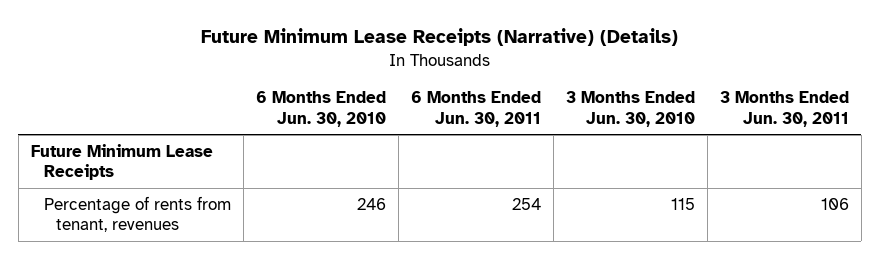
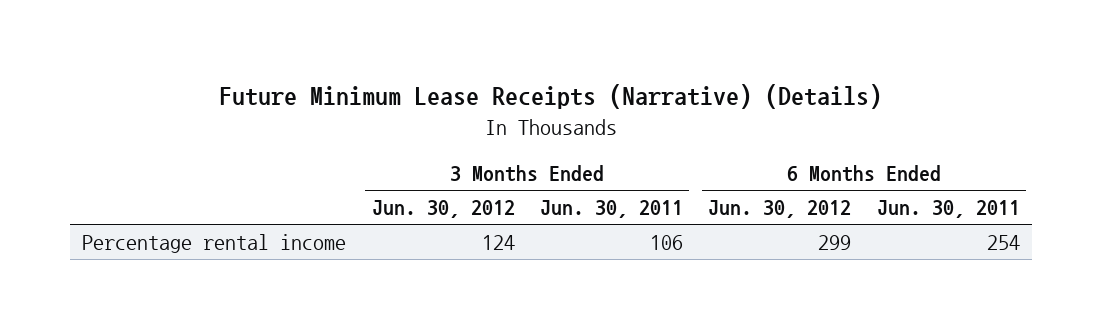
[255,91,386,128] 6 Months Ended Jun. 30, 2010 -> none
[565,91,695,128] 3 Months Ended Jun. 30, 2010 -> none
none -> [371,200,515,219] Jun. 30, 2012
none -> [708,200,852,219] Jun. 30, 2012
[30,143,213,181] Future Minimum Lease Receipts -> none
[43,195,231,233] Percentage of rents from tenant, revenues -> [82,234,347,254] Percentage rental income

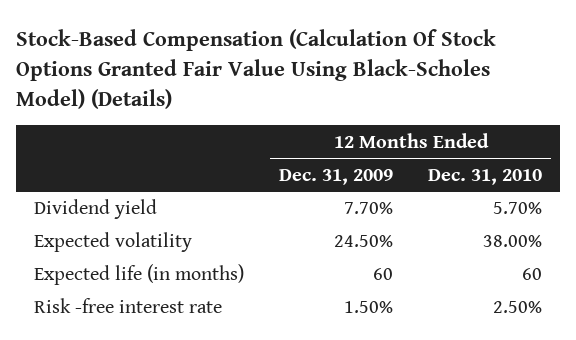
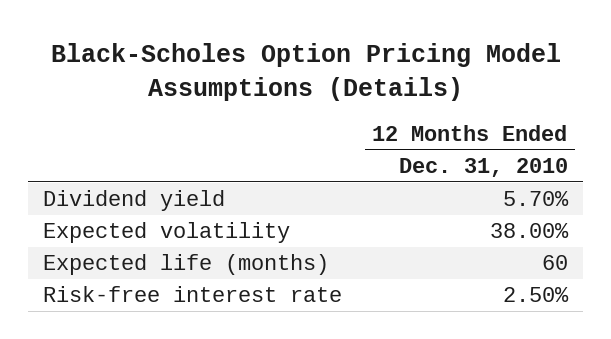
[16,29,497,110] Stock-Based Compensation (Calculation Of Stock Options Granted Fair Value Using Black-Scholes Model) (Details) -> [50,43,561,102] Black-Scholes Option Pricing Model Assumptions (Details)
[279,168,394,185] Dec. 31, 2009 -> none
[33,264,244,286] Expected life (in months) -> [43,254,330,276] Expected life (months)
[33,298,222,314] Risk -free interest rate -> [43,286,343,303] Risk-free interest rate

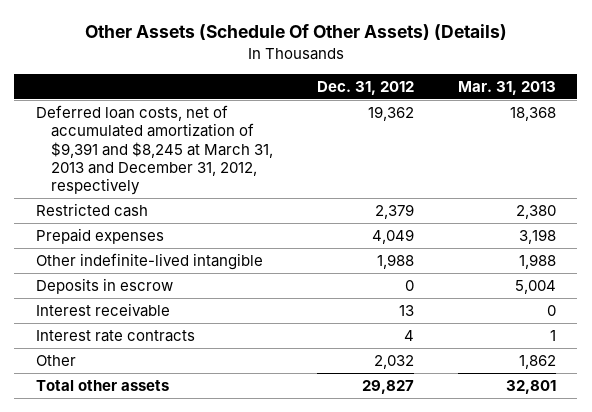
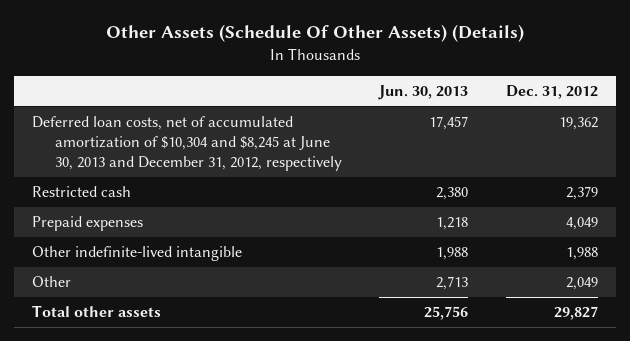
[457,80,556,95] Mar. 31, 2013 -> none
none -> [378,84,469,100] Jun. 30, 2013
[36,104,274,196] Deferred loan costs, net of accumulated amortization of $9,391 and $8,245 at March 31, 2013 and December 31, 2012, respectively -> [32,116,343,172] Deferred loan costs, net of accumulated amortization of $10,304 and $8,245 at June 30, 2013 and December 31, 2012, respectively
[36,277,174,294] Deposits in escrow -> none
[36,302,171,317] Interest receivable -> none
[36,329,196,342] Interest rate contracts -> none
[374,354,415,369] 2,032 -> [565,277,598,291] 2,049

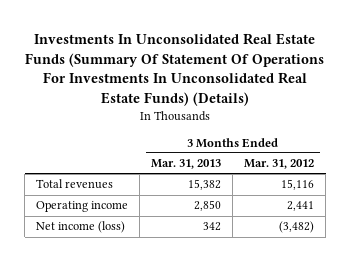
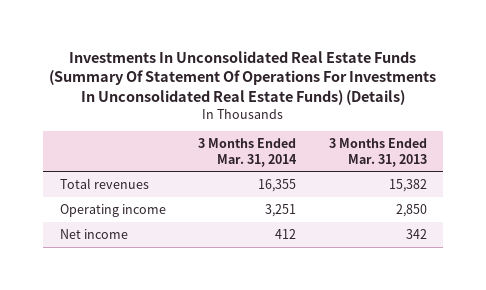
[244,159,315,170] Mar. 31, 2012 -> none
none -> [198,137,298,167] 3 Months Ended Mar. 31, 2014
[36,221,126,234] Net income (loss) -> [59,228,128,239] Net income

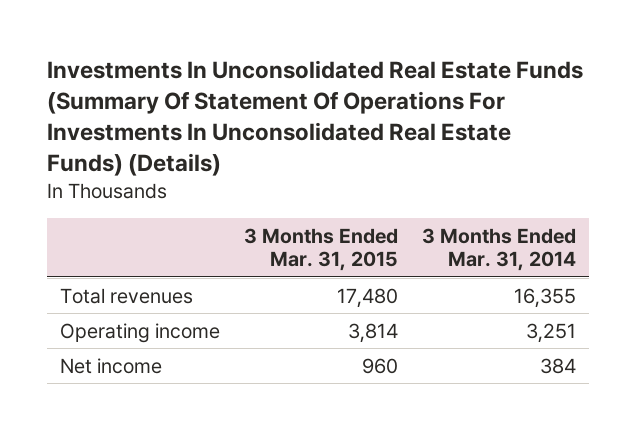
[328,137,427,167] 3 Months Ended Mar. 31, 2013 -> none
none -> [243,228,398,272] 3 Months Ended Mar. 31, 2015
[275,228,297,239] 412 -> [540,357,577,374] 384

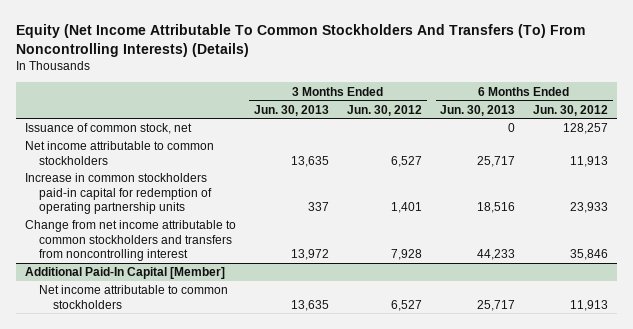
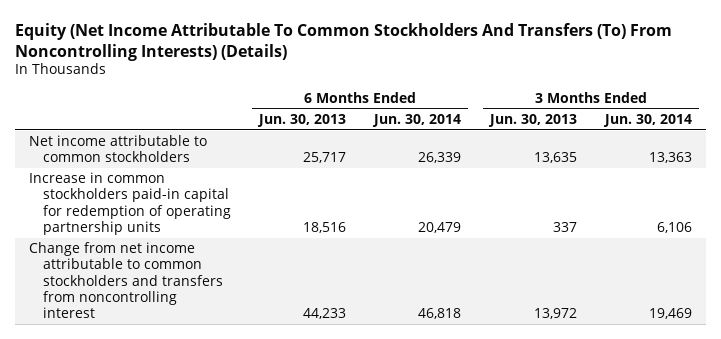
[347,104,423,116] Jun. 30, 2012 -> none
[533,104,609,116] Jun. 30, 2012 -> none
none -> [372,113,462,127] Jun. 30, 2014
none -> [603,113,693,127] Jun. 30, 2014
[24,123,192,135] Issuance of common stock, net -> none
[24,267,225,280] Additional Paid-In Capital [Member] -> none
[39,285,229,309] Net income attributable to common stockholders -> none

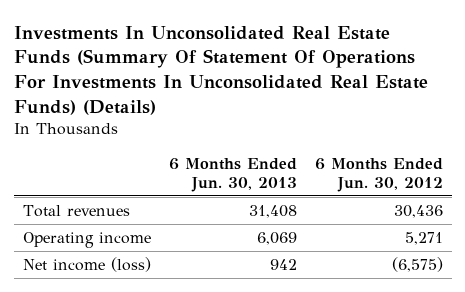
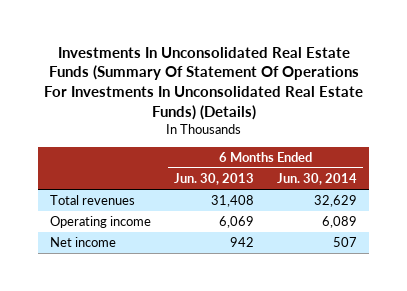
[314,158,443,192] 6 Months Ended Jun. 30, 2012 -> none
none -> [277,173,358,186] Jun. 30, 2014
[22,256,151,272] Net income (loss) -> [49,237,116,248] Net income

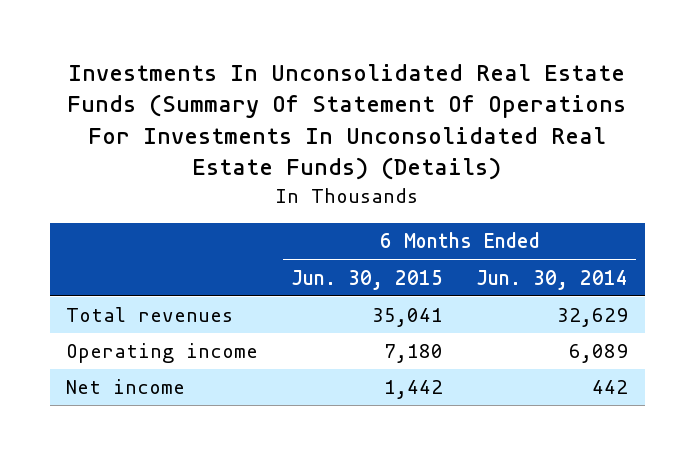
[174,173,255,186] Jun. 30, 2013 -> none
none -> [291,269,444,290] Jun. 30, 2015
[333,237,358,248] 507 -> [592,380,629,395] 442

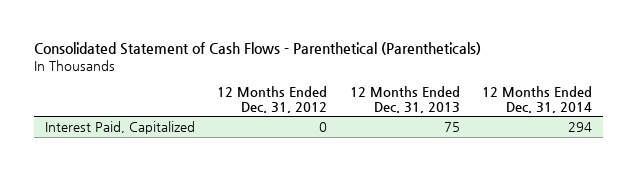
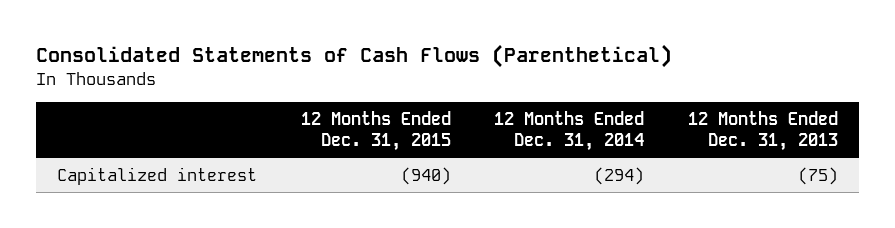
[34,42,482,56] Consolidated Statement of Cash Flows - Parenthetical (Parentheticals) -> [35,44,672,69] Consolidated Statements of Cash Flows (Parenthetical)
[217,85,328,113] 12 Months Ended Dec. 31, 2012 -> none
none -> [300,111,451,152] 12 Months Ended Dec. 31, 2015
[45,121,196,135] Interest Paid, Capitalized -> [57,167,258,186] Capitalized interest
[443,122,460,133] 75 -> [797,167,838,186] (75)
[567,122,592,133] 294 -> [594,167,645,186] (294)

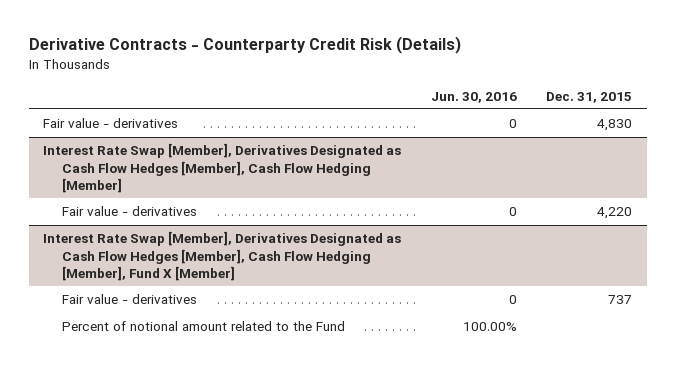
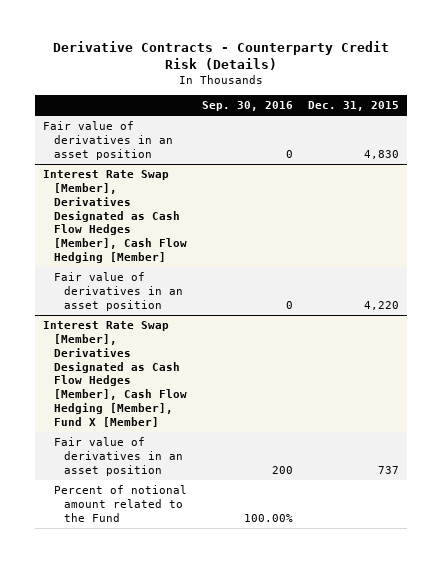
[430,91,517,103] Jun. 30, 2016 -> none
none -> [201,101,293,112] Sep. 30, 2016
[43,118,179,129] Fair value - derivatives -> [42,121,173,160] Fair value of derivatives in an asset position
[62,206,198,217] Fair value - derivatives -> [53,272,184,311] Fair value of derivatives in an asset position
[62,294,198,305] Fair value - derivatives -> [53,437,184,476] Fair value of derivatives in an asset position

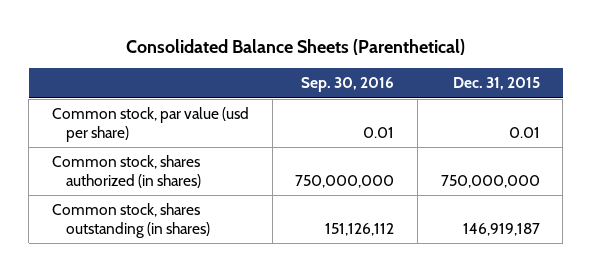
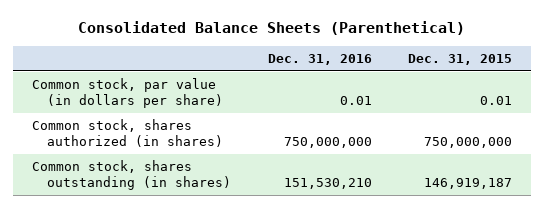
[301,77,395,93] Sep. 30, 2016 -> none
none -> [267,54,372,66] Dec. 31, 2016
[51,107,249,142] Common stock, par value (usd per share) -> [31,78,224,109] Common stock, par value (in dollars per share)

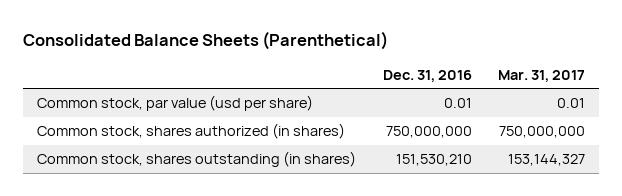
[408,54,513,66] Dec. 31, 2015 -> none
none -> [498,69,586,82] Mar. 31, 2017
[31,78,224,109] Common stock, par value (in dollars per share) -> [36,95,313,112] Common stock, par value (usd per share)

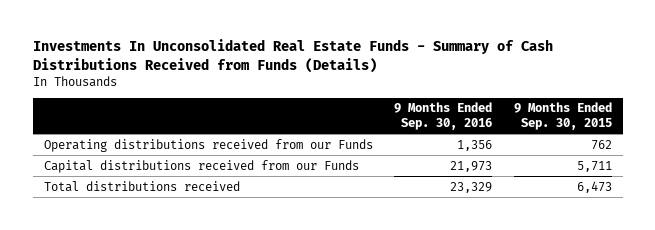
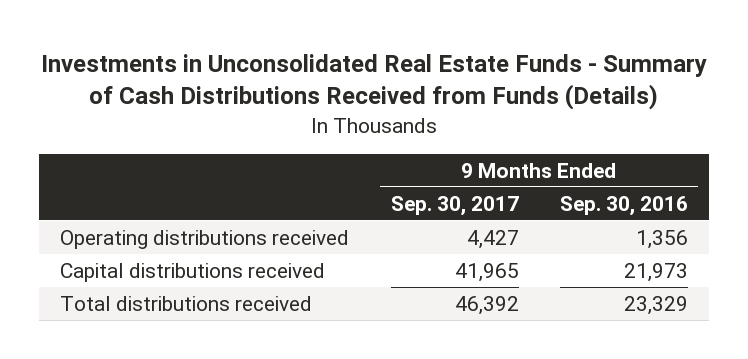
[32,39,553,73] Investments In Unconsolidated Real Estate Funds - Summary of Cash Distributions Received from Funds (Details) -> [41,53,708,111] Investments in Unconsolidated Real Estate Funds - Summary of Cash Distributions Received from Funds (Details)
[513,102,612,130] 9 Months Ended Sep. 30, 2015 -> none
none -> [390,195,519,216] Sep. 30, 2017
[43,138,373,152] Operating distributions received from our Funds -> [60,229,350,249] Operating distributions received
[43,159,359,173] Capital distributions received from our Funds -> [60,262,326,282] Capital distributions received

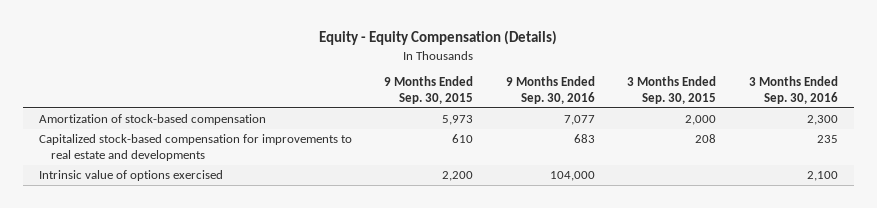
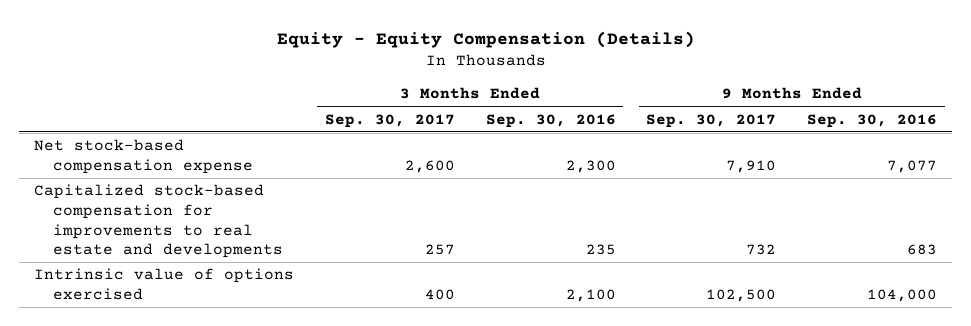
[384,76,474,105] 9 Months Ended Sep. 30, 2015 -> none
[627,76,717,105] 3 Months Ended Sep. 30, 2015 -> none
none -> [325,113,456,128] Sep. 30, 2017
none -> [646,113,777,128] Sep. 30, 2017
[38,113,266,125] Amortization of stock-based compensation -> [34,139,253,174] Net stock-based compensation expense

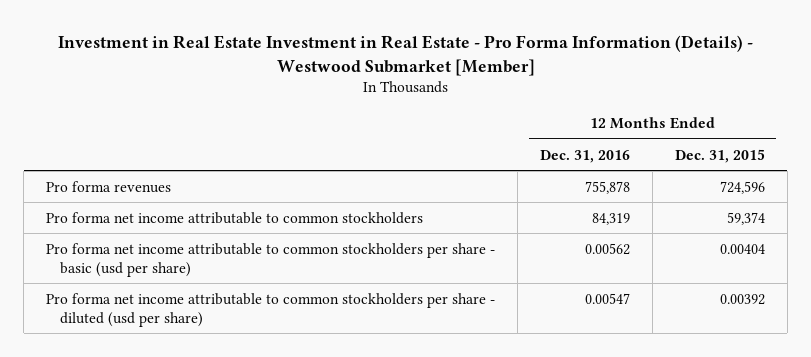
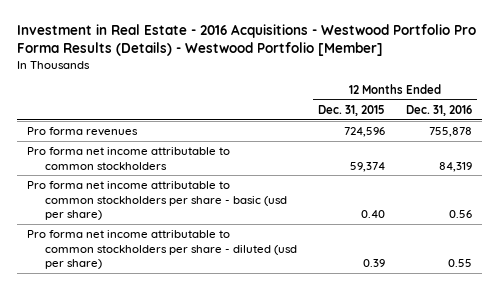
[57,34,753,76] Investment in Real Estate Investment in Real Estate - Pro Forma Information (Details) - Westwood Submarket [Member] -> [16,23,476,56] Investment in Real Estate - 2016 Acquisitions - Westwood Portfolio Pro Forma Results (Details) - Westwood Portfolio [Member]
[585,242,631,255] 0.00562 -> [448,210,472,219] 0.56
[719,243,765,254] 0.00404 -> [360,210,385,219] 0.40
[585,292,631,304] 0.00547 -> [447,259,472,268] 0.55
[719,293,765,305] 0.00392 -> [362,259,385,268] 0.39

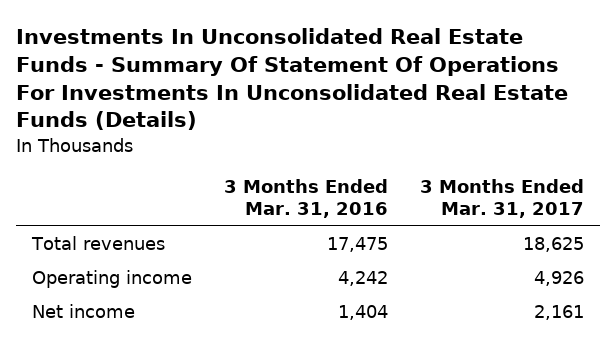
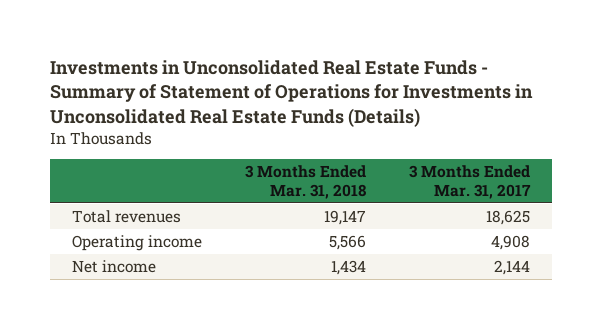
[15,27,568,131] Investments In Unconsolidated Real Estate Funds - Summary Of Statement Of Operations For Investments In Unconsolidated Real Estate Funds (Details) -> [49,60,533,127] Investments in Unconsolidated Real Estate Funds - Summary of Statement of Operations for Investments in Unconsolidated Real Estate Funds (Details)
[224,179,389,218] 3 Months Ended Mar. 31, 2016 -> none
none -> [244,165,366,200] 3 Months Ended Mar. 31, 2018
[534,270,585,286] 4,926 -> [491,234,531,250] 4,908
[534,304,585,320] 2,161 -> [494,259,531,275] 2,144

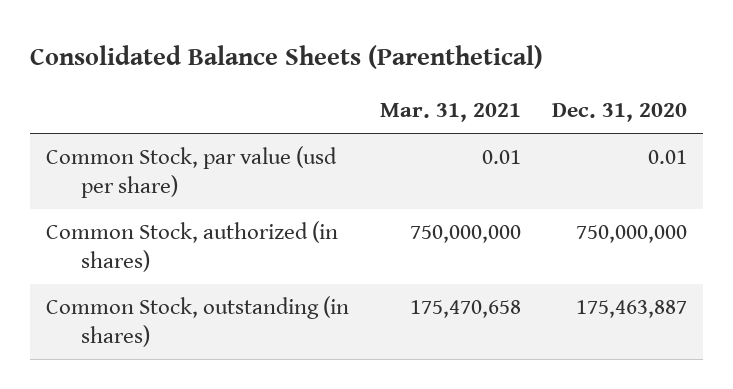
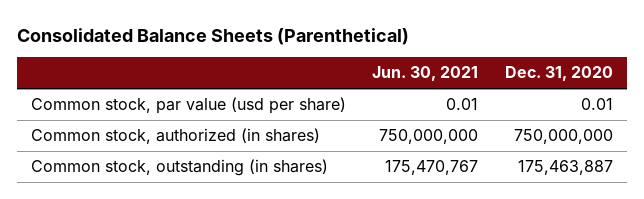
[380,103,522,123] Mar. 31, 2021 -> none
none -> [372,66,479,82] Jun. 30, 2021
[45,145,337,198] Common Stock, par value (usd per share) -> [30,97,346,115] Common stock, par value (usd per share)
[45,220,338,272] Common Stock, authorized (in shares) -> [30,128,320,145] Common stock, authorized (in shares)
[45,295,349,347] Common Stock, outstanding (in shares) -> [30,159,328,177] Common stock, outstanding (in shares)

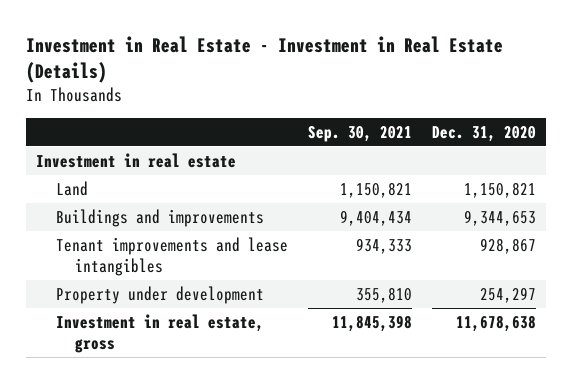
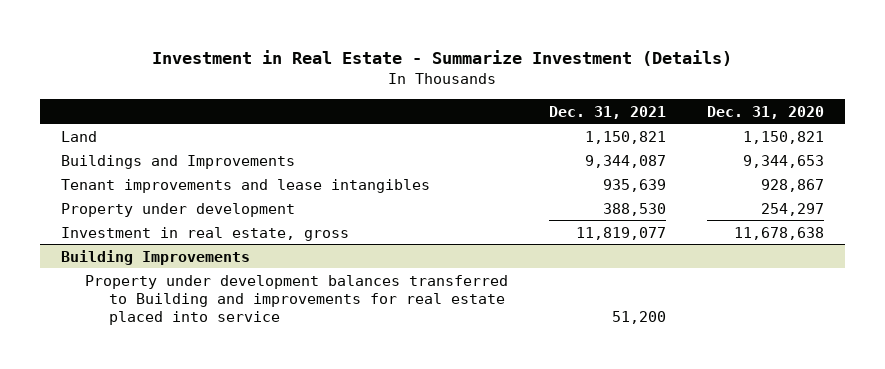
[26,36,504,84] Investment in Real Estate - Investment in Real Estate (Details) -> [152,49,733,66] Investment in Real Estate - Summarize Investment (Details)
[307,125,412,142] Sep. 30, 2021 -> none
none -> [548,105,666,119] Dec. 31, 2021
[36,152,237,168] Investment in real estate -> none
[55,208,264,227] Buildings and improvements -> [60,154,295,169] Buildings and Improvements
none -> [60,249,250,265] Building Improvements
none -> [84,274,508,326] Property under development balances transferred to Building and improvements for real estate placed into service

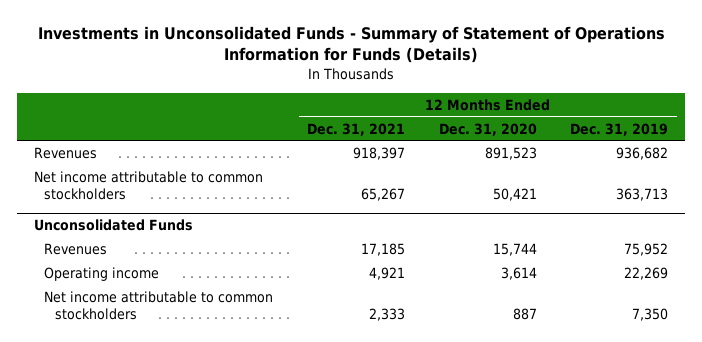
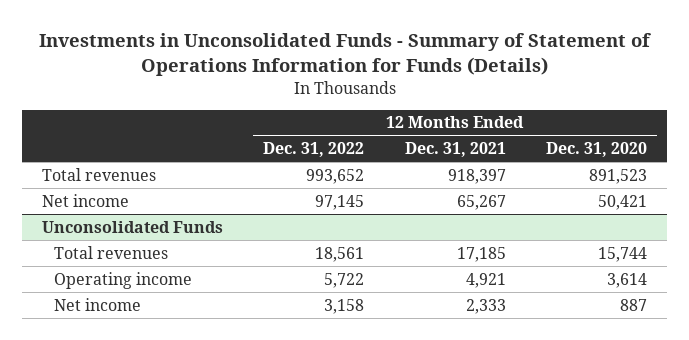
[570,122,669,136] Dec. 31, 2019 -> none
none -> [263,142,365,158] Dec. 31, 2022
[33,146,97,159] Revenues -> [42,167,157,181] Total revenues
[33,170,263,200] Net income attributable to common stockholders -> [42,193,130,207] Net income
[44,242,108,255] Revenues -> [53,245,168,259] Total revenues
[44,290,274,320] Net income attributable to common stockholders -> [53,297,141,311] Net income

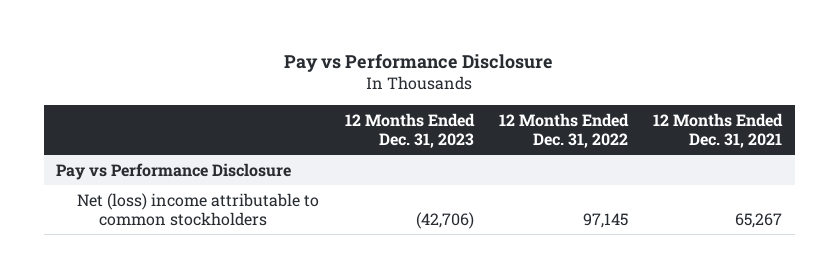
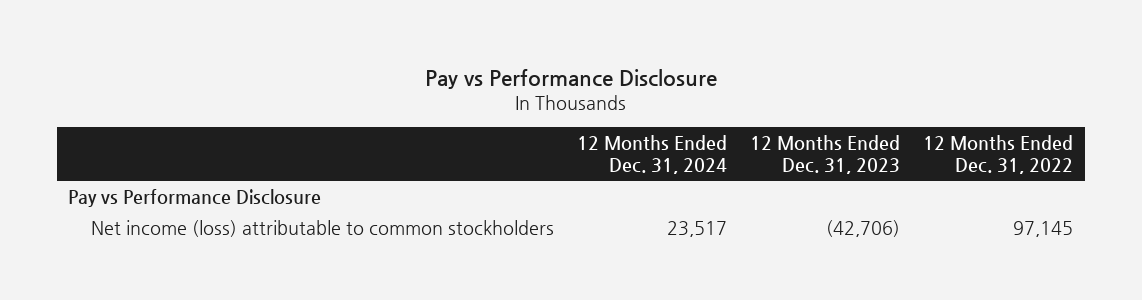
[653,112,784,149] 12 Months Ended Dec. 31, 2021 -> none
none -> [576,134,727,174] 12 Months Ended Dec. 31, 2024
[77,192,320,226] Net (loss) income attributable to common stockholders -> [90,219,554,237] Net income (loss) attributable to common stockholders

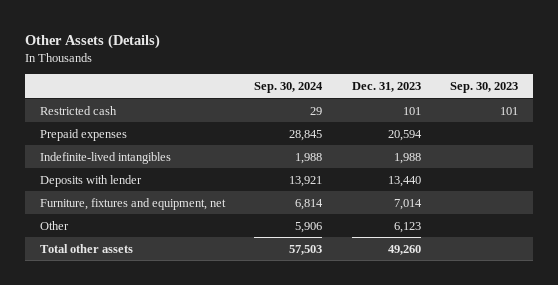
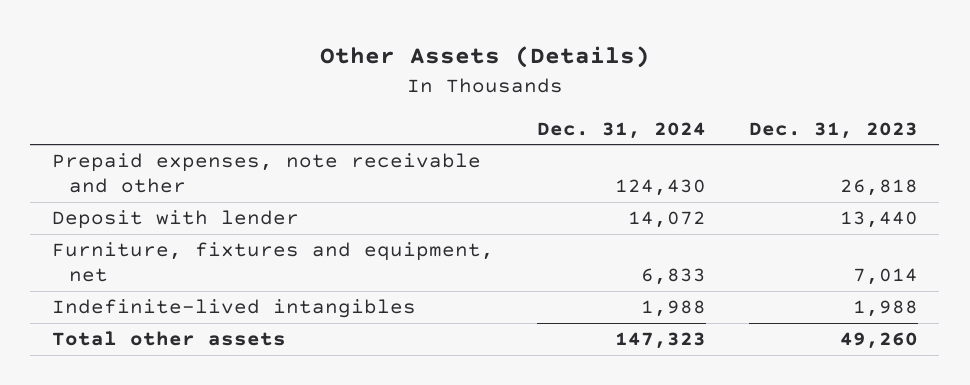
[254,81,324,93] Sep. 30, 2024 -> none
[449,81,518,93] Sep. 30, 2023 -> none
none -> [536,121,706,139] Dec. 31, 2024
[40,105,118,115] Restricted cash -> none
[40,128,128,141] Prepaid expenses -> none
none -> [51,153,481,194] Prepaid expenses, note receivable and other
[40,174,143,187] Deposits with lender -> [51,210,299,230] Deposit with lender
[40,220,70,230] Other -> none
[40,151,172,164] Indefinite-lived intangibles -> [51,299,416,319] Indefinite-lived intangibles

